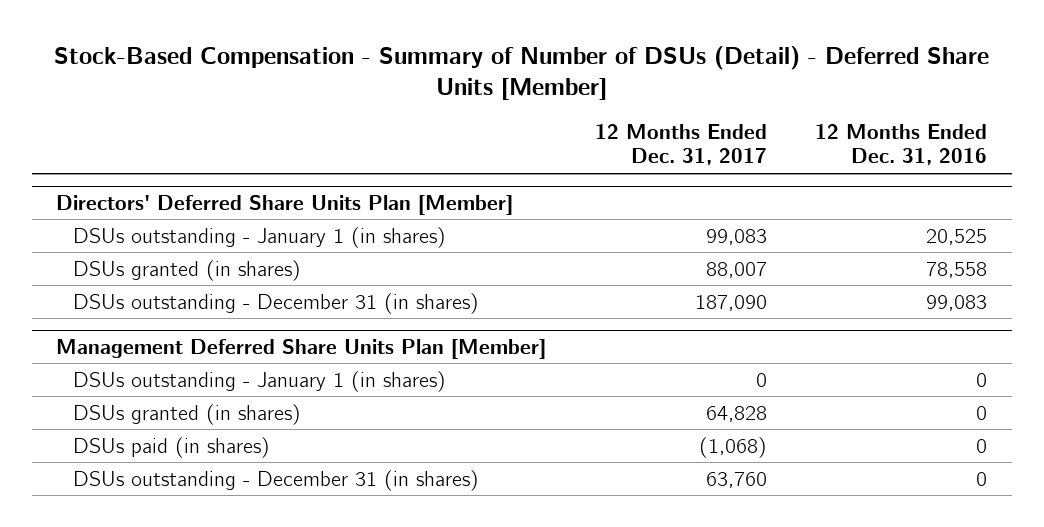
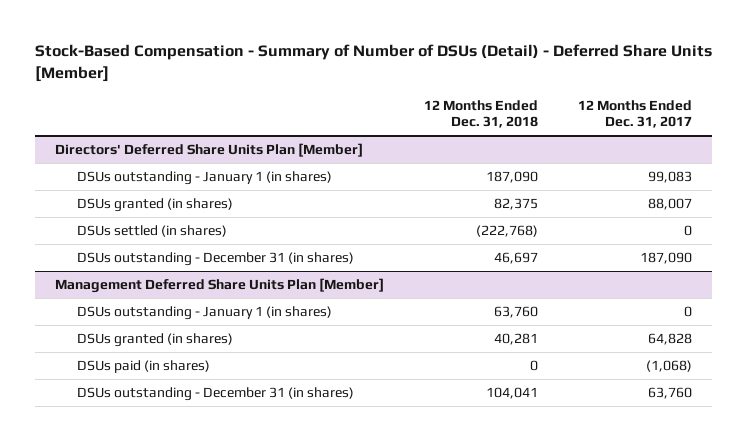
[815,124,988,166] 12 Months Ended Dec. 31, 2016 -> none
none -> [423,99,538,129] 12 Months Ended Dec. 31, 2018
none -> [76,225,227,238] DSUs settled (in shares)

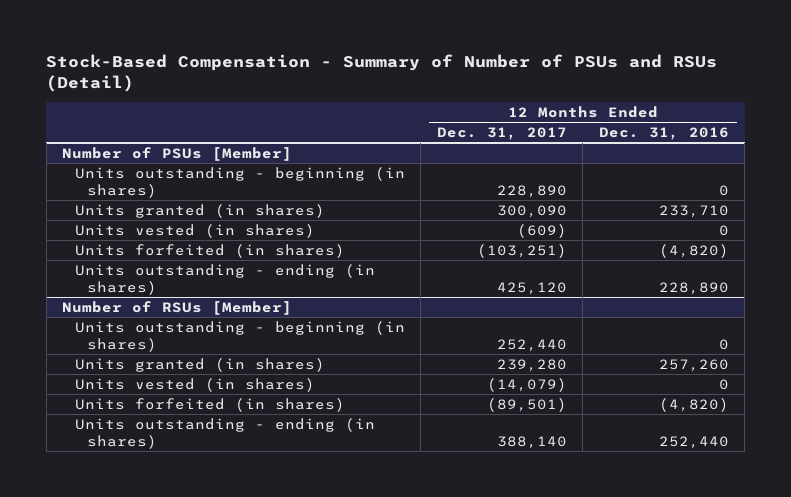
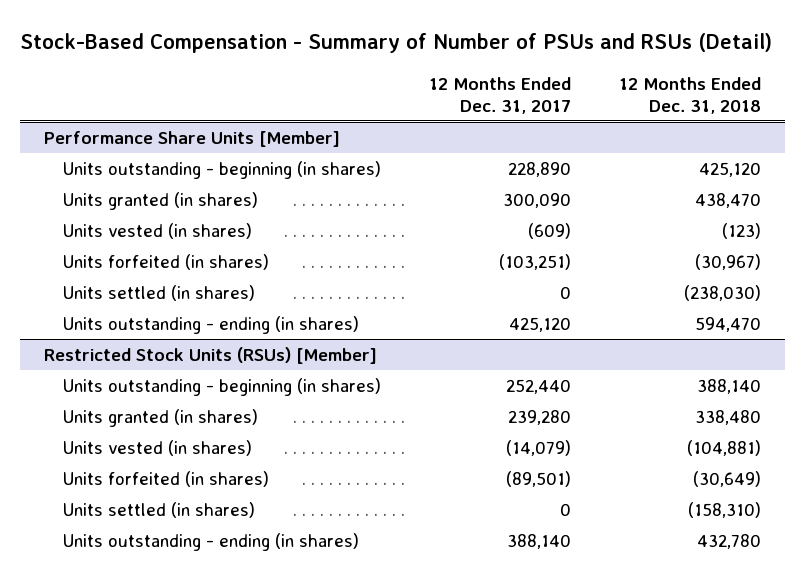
[598,126,729,140] Dec. 31, 2016 -> none
none -> [618,76,761,114] 12 Months Ended Dec. 31, 2018
[62,146,293,161] Number of PSUs [Member] -> [44,130,341,147] Performance Share Units [Member]
none -> [62,284,255,301] Units settled (in shares)
[62,300,293,315] Number of RSUs [Member] -> [44,346,378,364] Restricted Stock Units (RSUs) [Member]
none -> [62,501,255,518] Units settled (in shares)

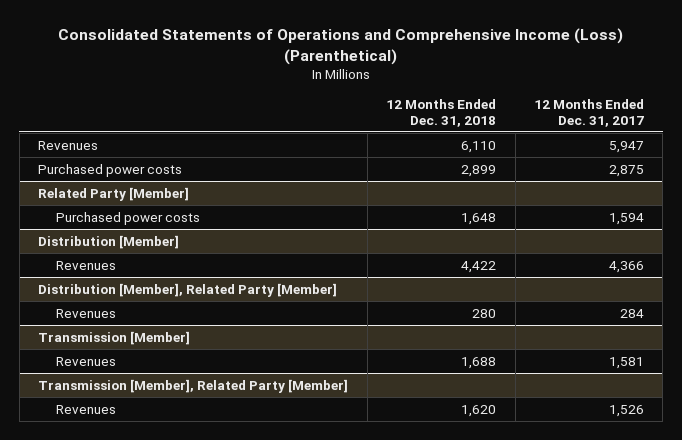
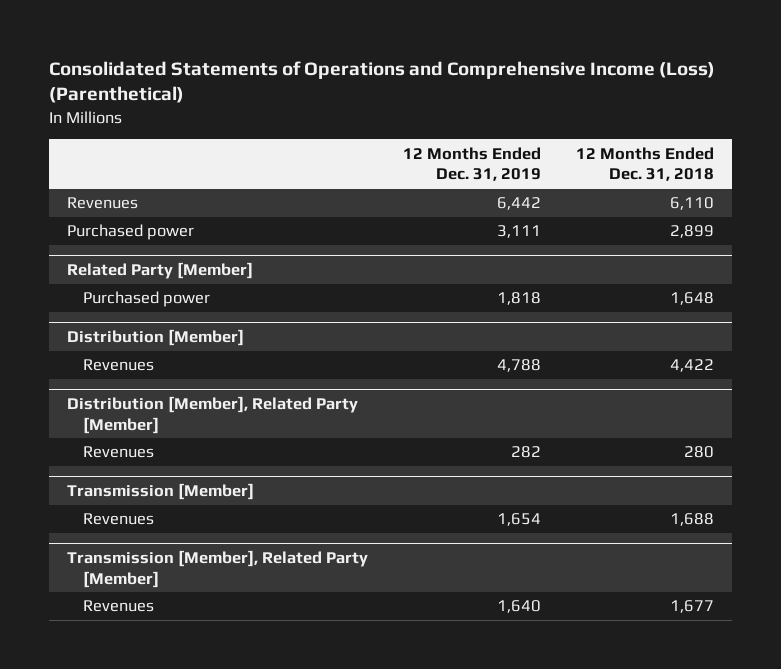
[533,98,644,127] 12 Months Ended Dec. 31, 2017 -> none
none -> [403,146,542,182] 12 Months Ended Dec. 31, 2019
[38,163,183,177] Purchased power costs -> [67,224,195,241] Purchased power
[56,211,201,225] Purchased power costs -> [82,291,210,308] Purchased power
[461,404,497,417] 1,620 -> [670,600,715,614] 1,677

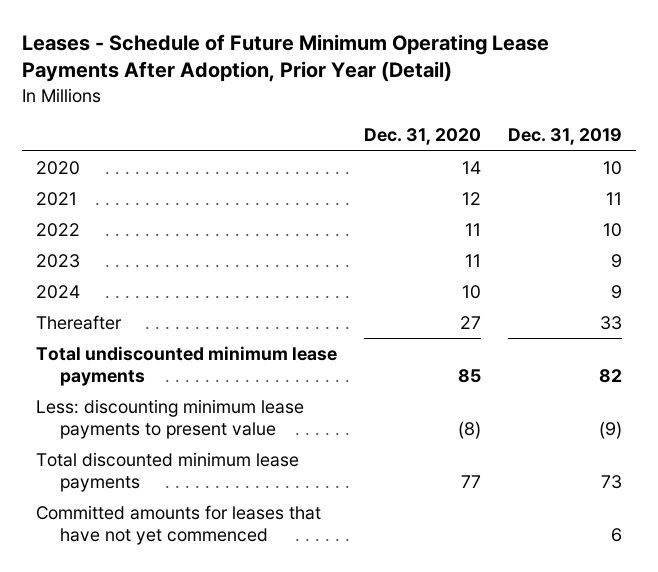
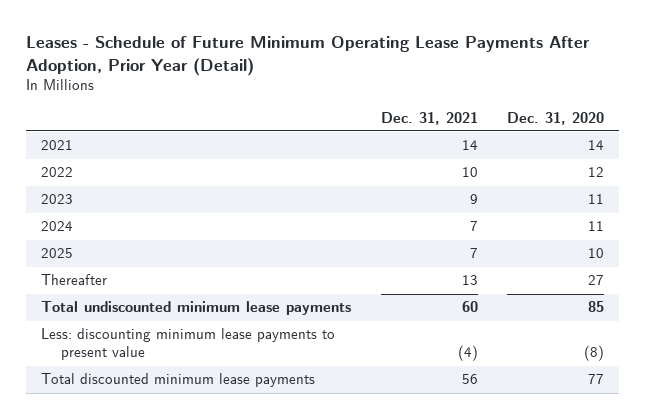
[508,128,623,146] Dec. 31, 2019 -> none
none -> [380,111,478,125] Dec. 31, 2021
[35,223,80,238] 2022 -> none
[35,161,80,176] 2020 -> [41,140,74,151] 2021
[35,192,77,207] 2021 -> [41,167,74,178] 2022
[461,285,481,300] 10 -> [588,221,605,232] 11
none -> [41,248,74,259] 2025
[35,505,321,545] Committed amounts for leases that have not yet commenced -> none

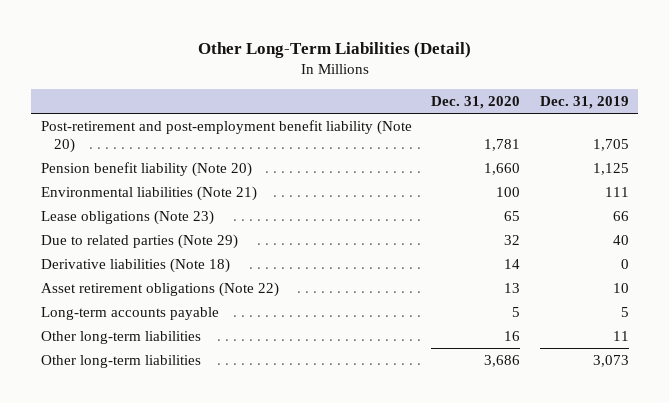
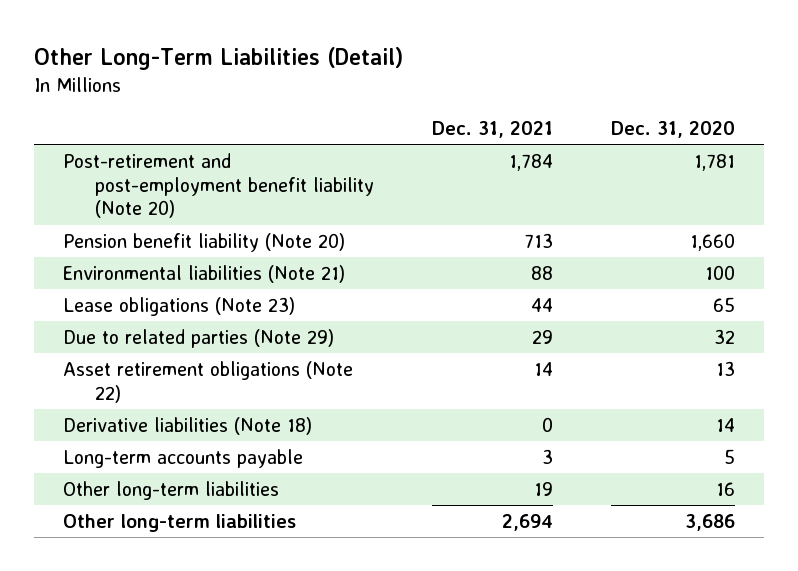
[539,95,629,109] Dec. 31, 2019 -> none
none -> [431,120,553,138] Dec. 31, 2021
[40,257,230,273] Derivative liabilities (Note 18) -> [62,416,312,435] Derivative liabilities (Note 18)

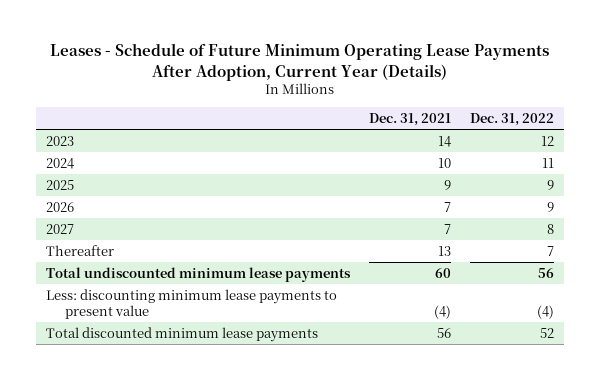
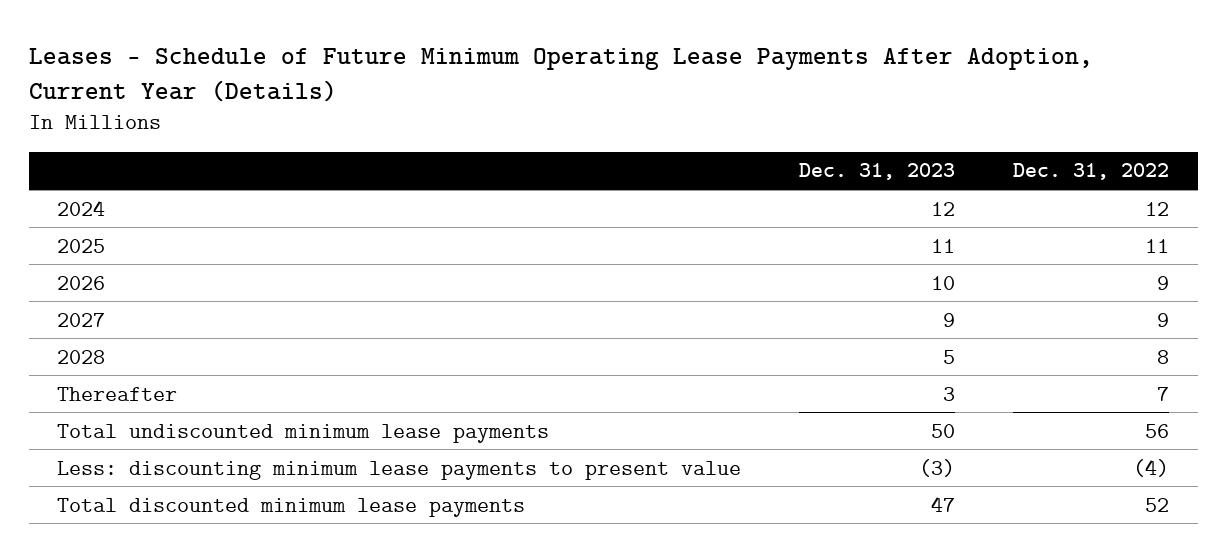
[368,113,451,127] Dec. 31, 2021 -> none
none -> [799,163,956,181] Dec. 31, 2023
[45,179,74,190] 2025 -> none
[45,135,74,146] 2023 -> [57,199,106,216] 2024
[45,157,74,169] 2024 -> [57,238,106,253] 2025
[547,223,555,234] 8 -> [1156,312,1169,327] 9
none -> [57,349,106,364] 2028

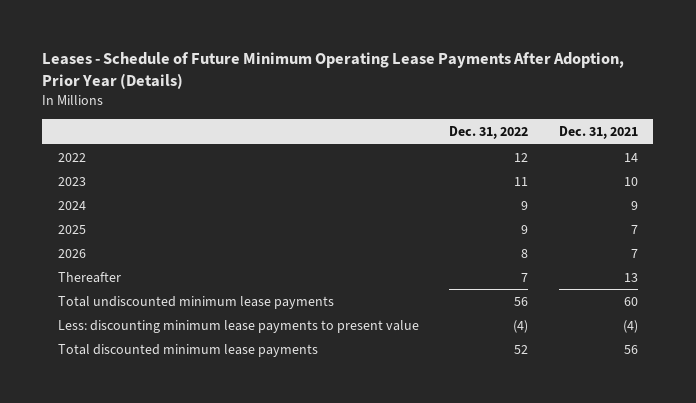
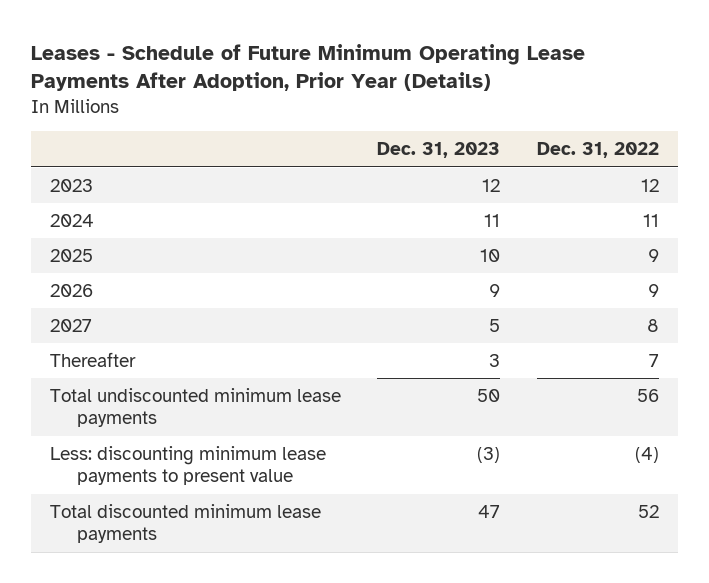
[559,126,639,140] Dec. 31, 2021 -> none
none -> [377,142,501,159] Dec. 31, 2023
[57,200,86,210] 2024 -> none
[57,152,86,162] 2022 -> [49,178,93,192] 2023
[57,176,86,186] 2023 -> [49,213,94,227] 2024
[521,248,529,258] 8 -> [648,283,660,297] 9
none -> [49,318,92,332] 2027

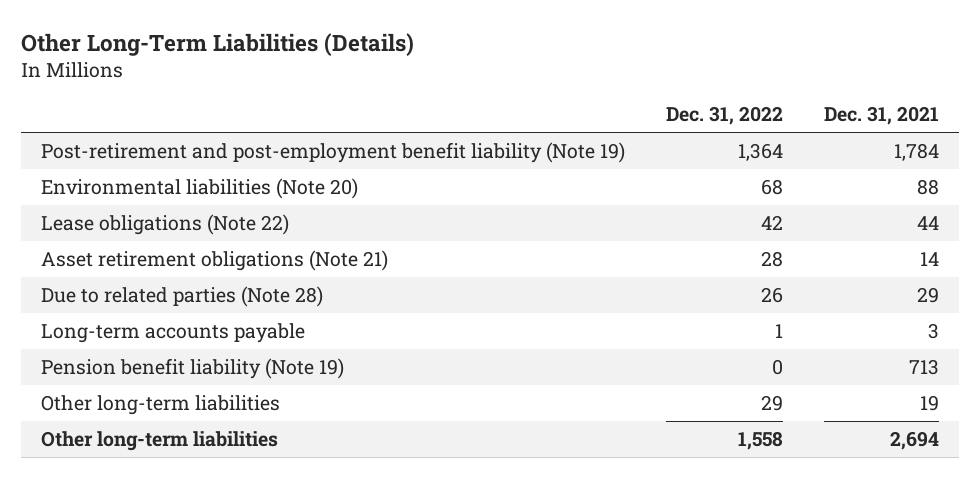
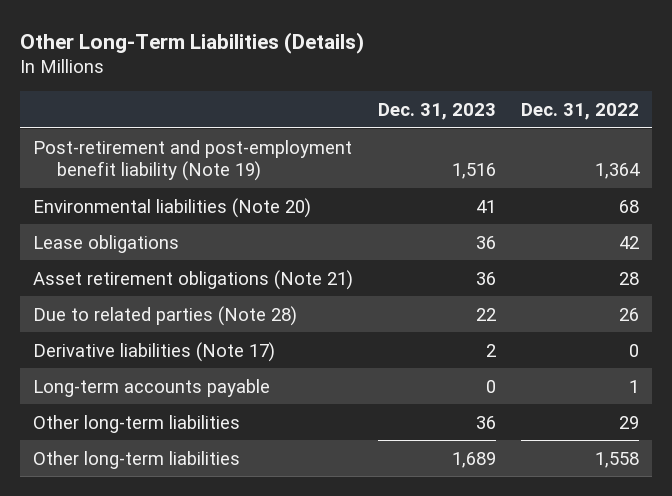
[823,106,939,126] Dec. 31, 2021 -> none
none -> [378,103,497,121] Dec. 31, 2023
[41,213,290,235] Lease obligations (Note 22) -> [32,234,179,253] Lease obligations
none -> [32,341,275,362] Derivative liabilities (Note 17)
[41,357,345,379] Pension benefit liability (Note 19) -> none

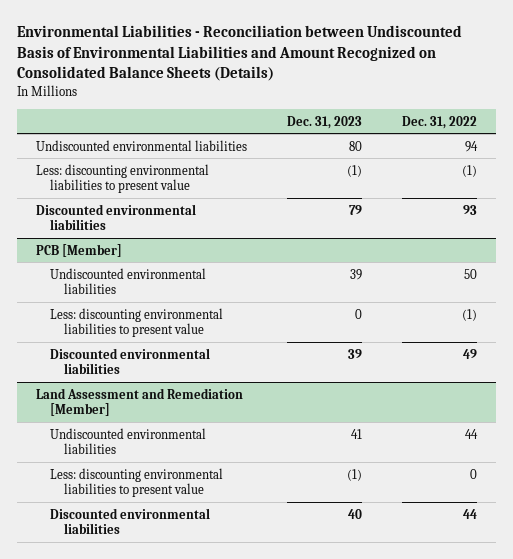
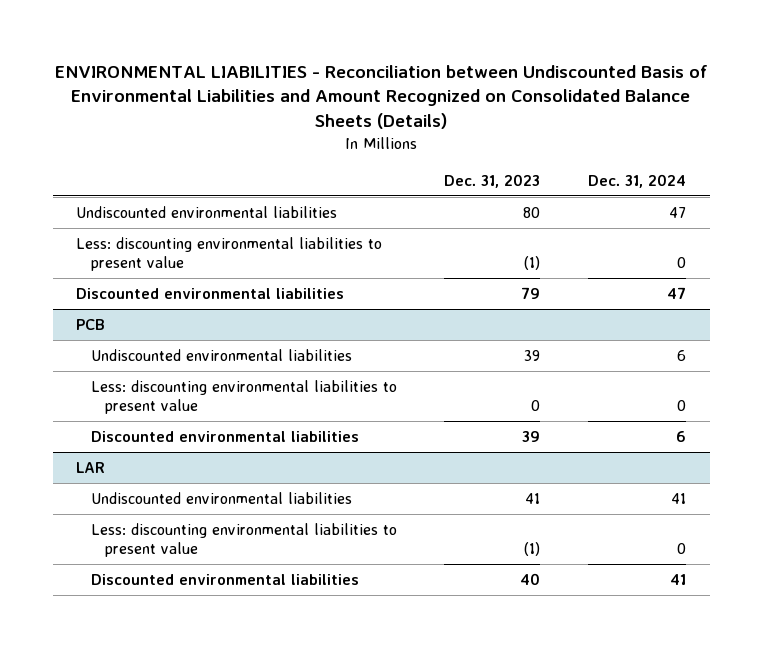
[16,25,462,82] Environmental Liabilities - Reconciliation between Undiscounted Basis of Environmental Liabilities and Amount Recognized on Consolidated Balance Sheets (Details) -> [55,64,709,130] ENVIRONMENTAL LIABILITIES - Reconciliation between Undiscounted Basis of Environmental Liabilities and Amount Recognized on Consolidated Balance Sheets (Details)
[401,115,477,129] Dec. 31, 2022 -> none
none -> [588,173,687,188] Dec. 31, 2024
[36,243,123,257] PCB [Member] -> [76,318,106,330] PCB
[36,387,244,417] Land Assessment and Remediation [Member] -> [76,461,106,473] LAR

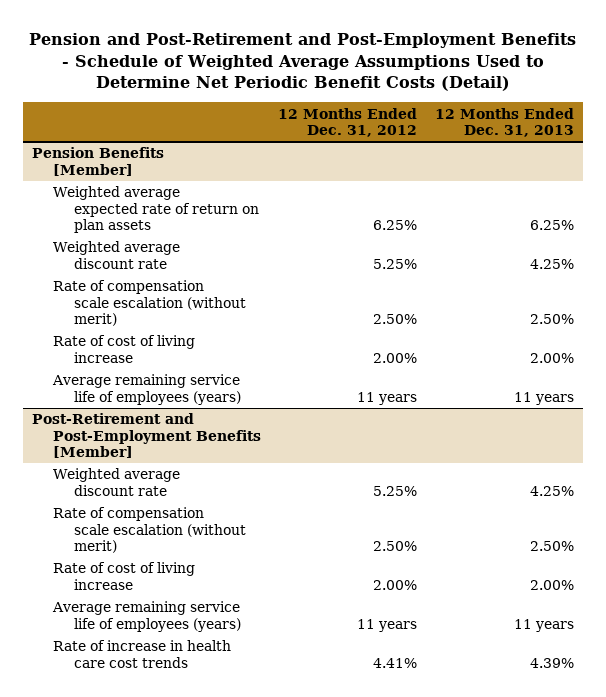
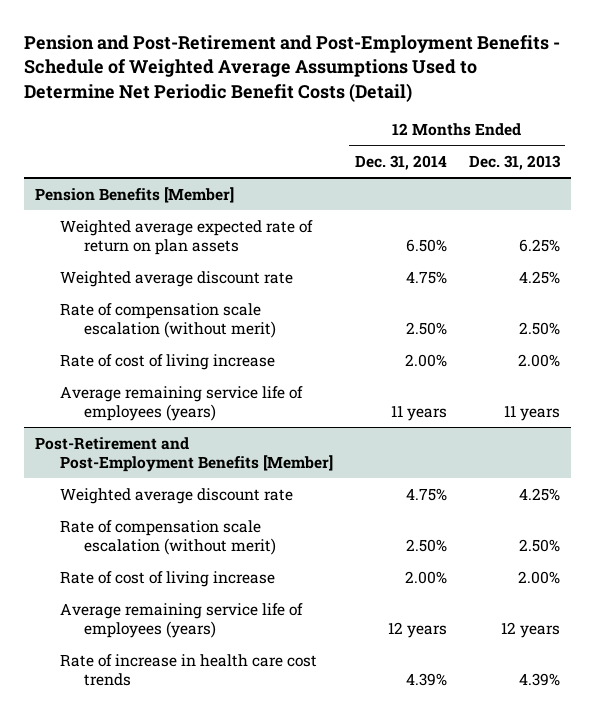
[278,107,418,137] 12 Months Ended Dec. 31, 2012 -> none
none -> [354,154,447,170] Dec. 31, 2014
[513,618,574,632] 11 years -> [500,621,560,638] 12 years

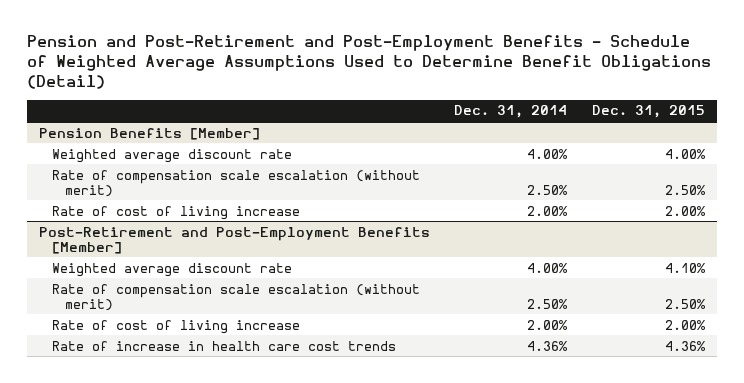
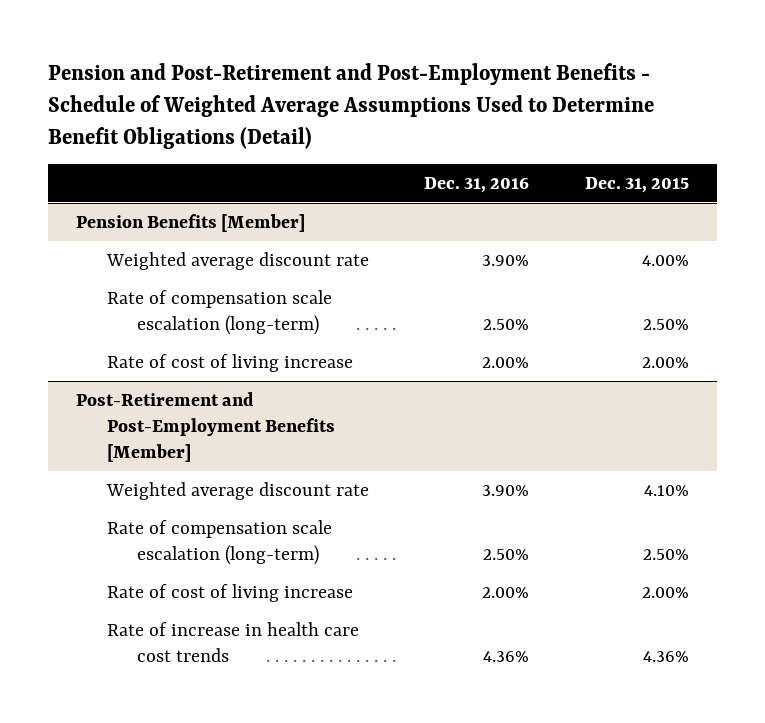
[454,105,568,119] Dec. 31, 2014 -> none
none -> [424,176,530,193] Dec. 31, 2016
[51,169,420,197] Rate of compensation scale escalation (without merit) -> [106,289,332,336] Rate of compensation scale escalation (long-term)
[51,283,420,311] Rate of compensation scale escalation (without merit) -> [106,519,332,566] Rate of compensation scale escalation (long-term)

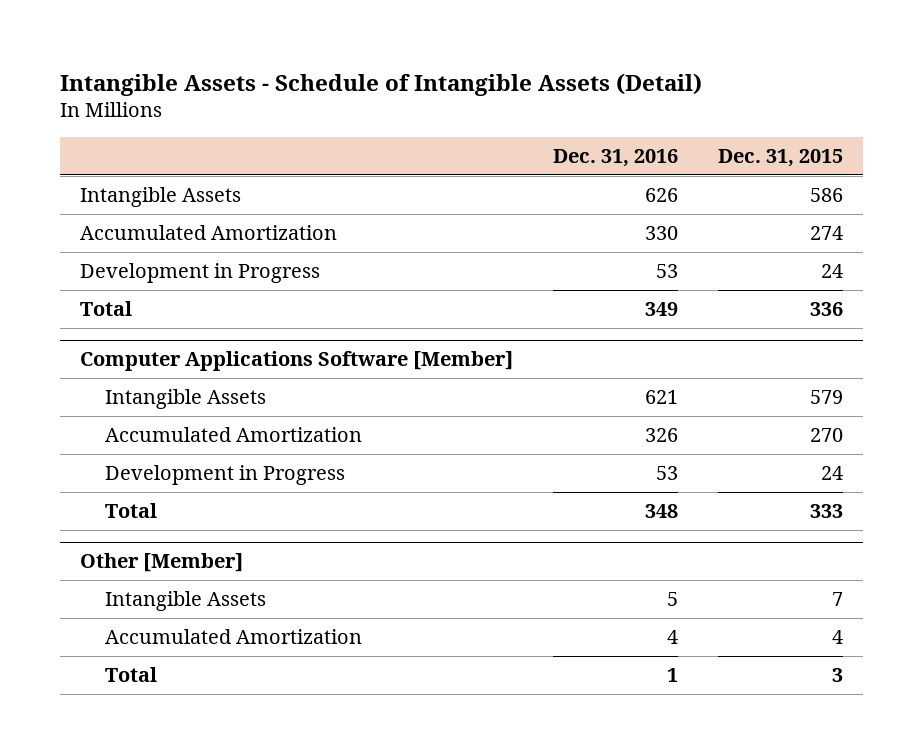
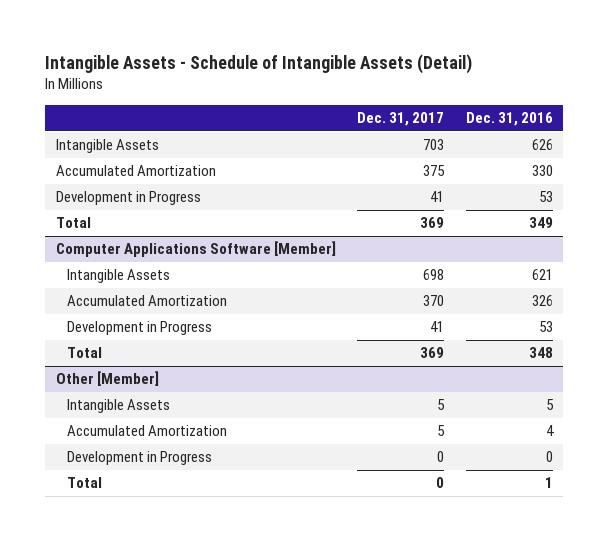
[717,149,843,168] Dec. 31, 2015 -> none
none -> [357,111,445,126] Dec. 31, 2017
none -> [67,451,213,466] Development in Progress

